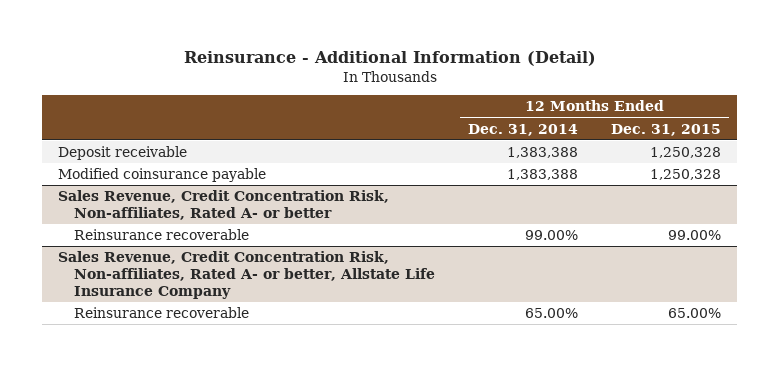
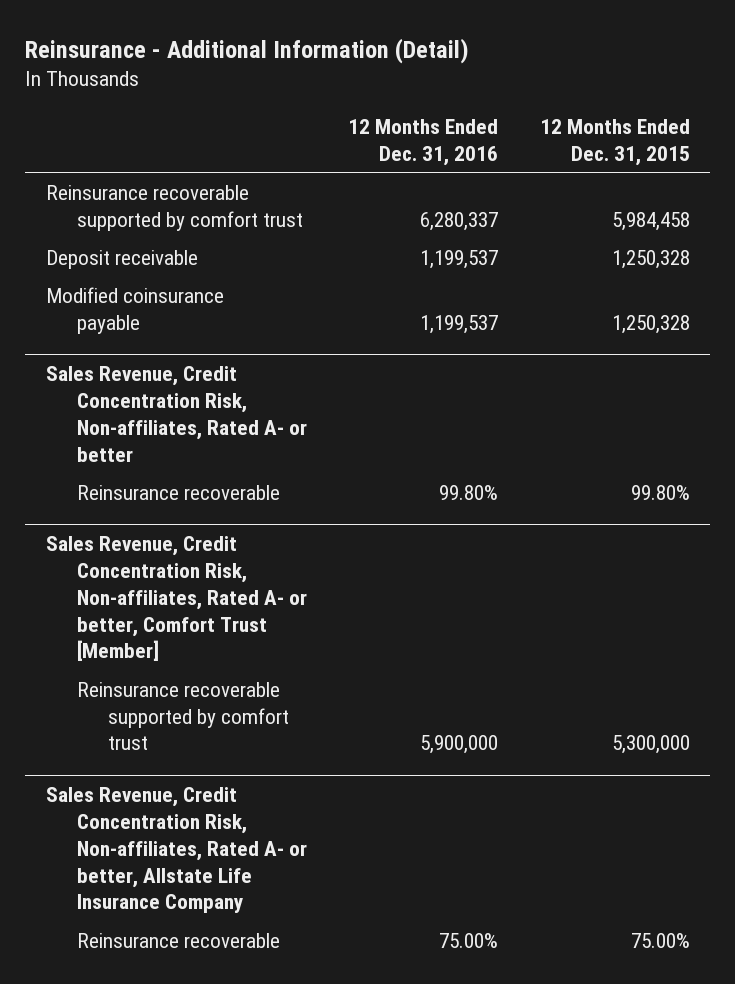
[468,123,579,136] Dec. 31, 2014 -> none
none -> [348,118,499,166] 12 Months Ended Dec. 31, 2016
none -> [45,184,303,231] Reinsurance recoverable supported by comfort trust
[667,230,721,241] 99.00% -> [630,484,690,500] 99.80%
none -> [45,536,307,662] Sales Revenue, Credit Concentration Risk, Non-affiliates, Rated A- or better, Comfort Trust [Member]
none -> [76,681,289,751] Reinsurance recoverable supported by comfort trust
[667,308,721,319] 65.00% -> [630,932,690,948] 75.00%

